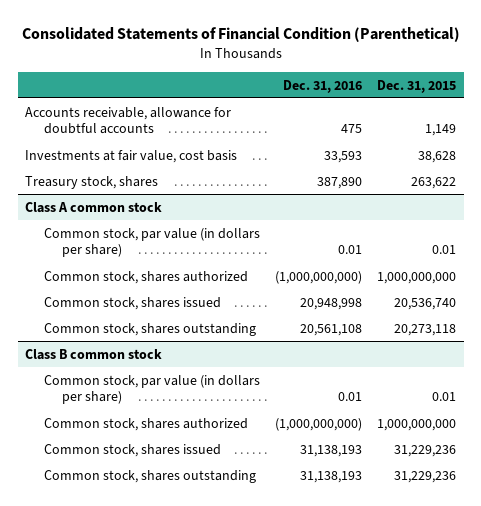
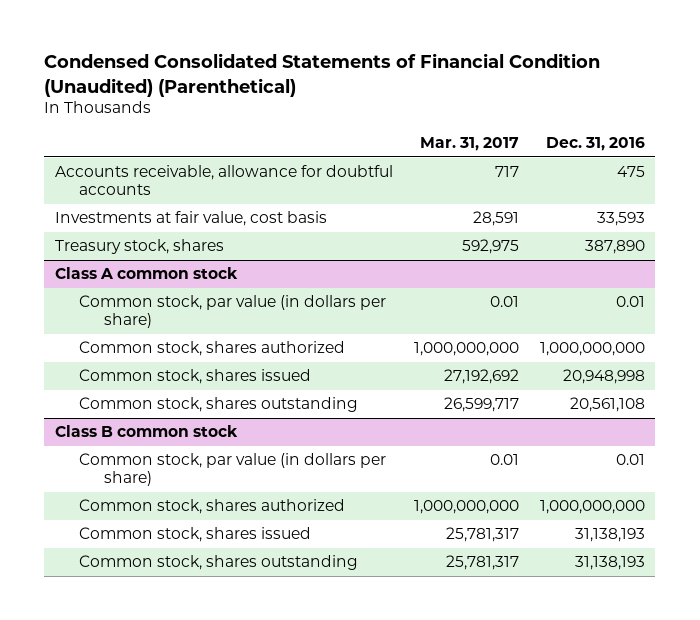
[21,27,460,43] Consolidated Statements of Financial Condition (Parenthetical) -> [44,53,601,97] Condensed Consolidated Statements of Financial Condition (Unaudited) (Parenthetical)
[377,79,457,93] Dec. 31, 2015 -> none
none -> [419,137,519,152] Mar. 31, 2017
[274,270,362,284] (1,000,000,000) -> [539,342,645,357] 1,000,000,000
[274,417,362,431] (1,000,000,000) -> [539,500,645,515] 1,000,000,000

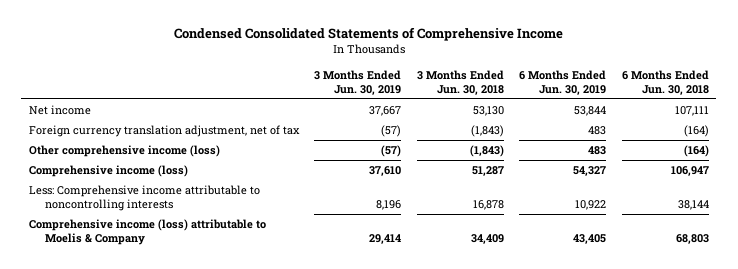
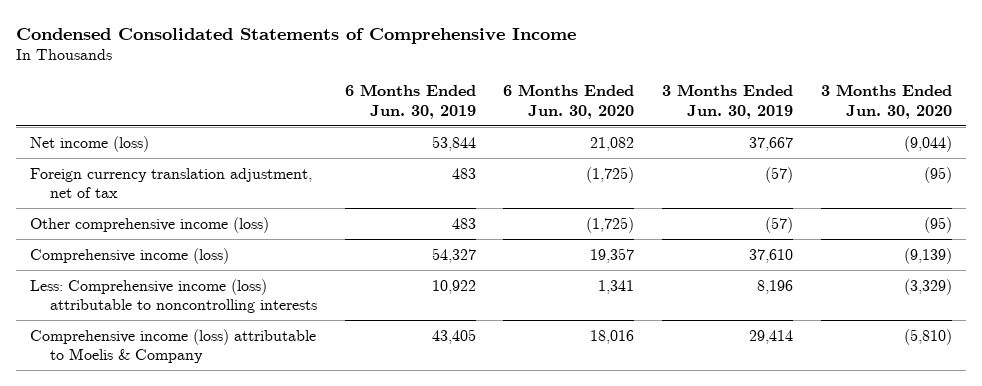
[416,69,504,95] 3 Months Ended Jun. 30, 2018 -> none
[621,69,709,95] 6 Months Ended Jun. 30, 2018 -> none
none -> [503,84,635,119] 6 Months Ended Jun. 30, 2020
none -> [821,84,953,119] 3 Months Ended Jun. 30, 2020
[28,104,91,115] Net income -> [30,135,150,152] Net income (loss)
[28,184,260,212] Less: Comprehensive income attributable to noncontrolling interests -> [30,278,317,313] Less: Comprehensive income (loss) attributable to noncontrolling interests

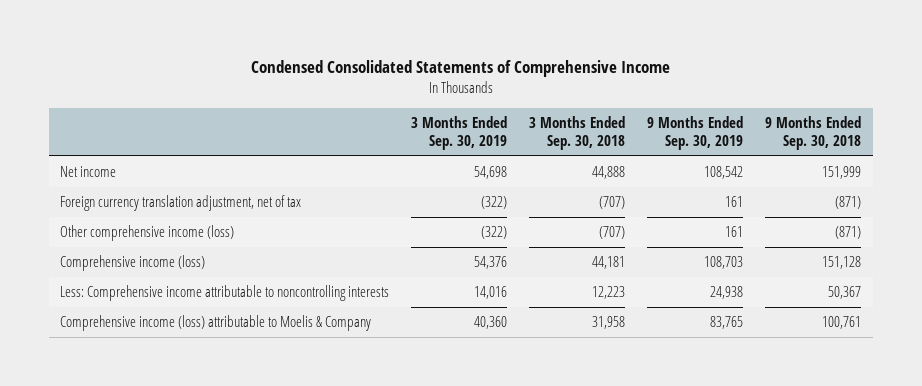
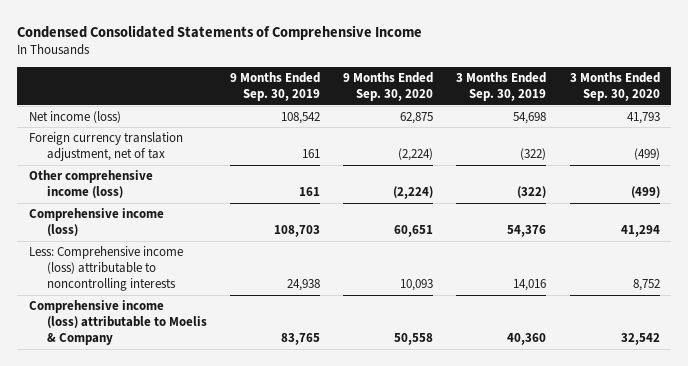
[529,115,626,150] 3 Months Ended Sep. 30, 2018 -> none
[765,115,862,150] 9 Months Ended Sep. 30, 2018 -> none
none -> [343,71,434,102] 9 Months Ended Sep. 30, 2020
none -> [569,71,660,102] 3 Months Ended Sep. 30, 2020
[60,166,117,178] Net income -> [28,110,121,123] Net income (loss)
[60,285,390,302] Less: Comprehensive income attributable to noncontrolling interests -> [28,245,183,292] Less: Comprehensive income (loss) attributable to noncontrolling interests

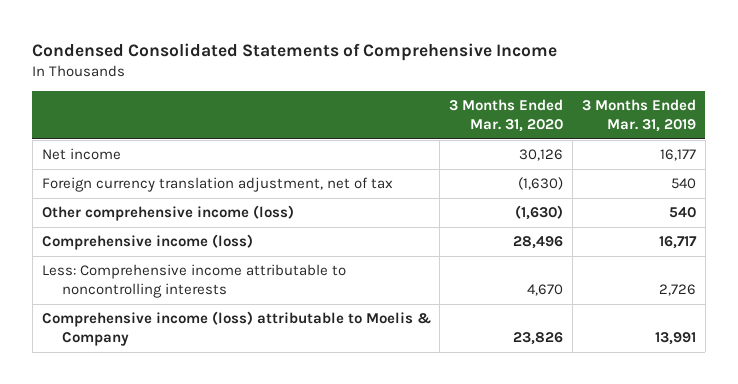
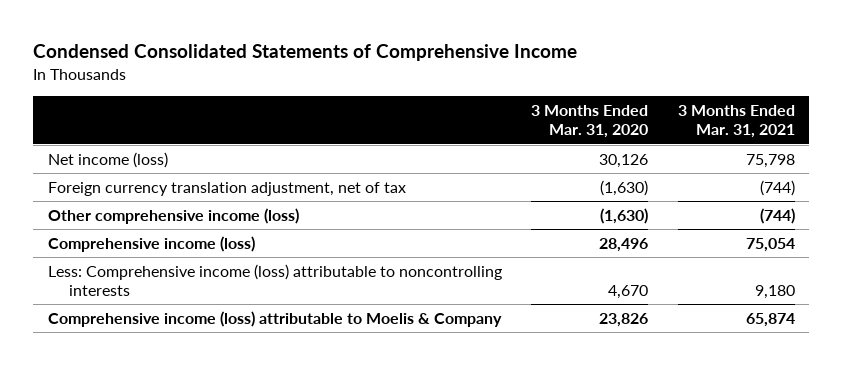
[581,99,696,133] 3 Months Ended Mar. 31, 2019 -> none
none -> [677,105,795,139] 3 Months Ended Mar. 31, 2021
[41,148,121,161] Net income -> [47,151,168,168] Net income (loss)
[41,264,346,299] Less: Comprehensive income attributable to noncontrolling interests -> [47,263,502,297] Less: Comprehensive income (loss) attributable to noncontrolling interests

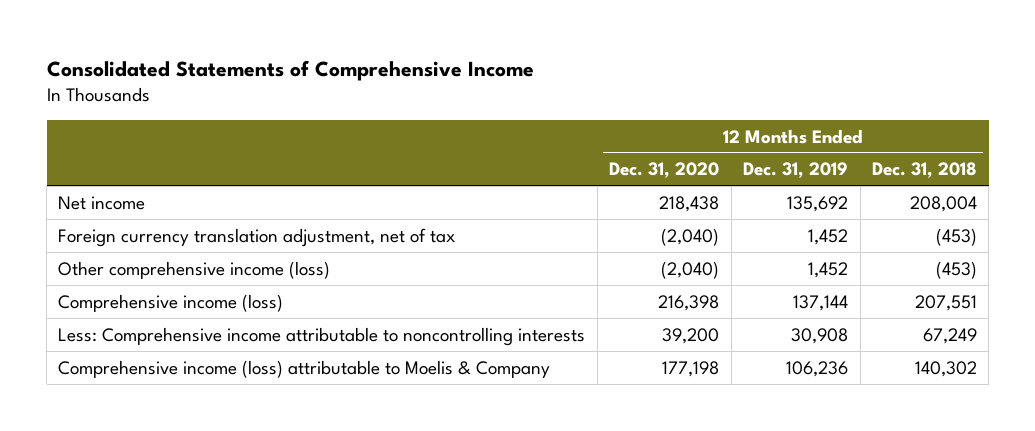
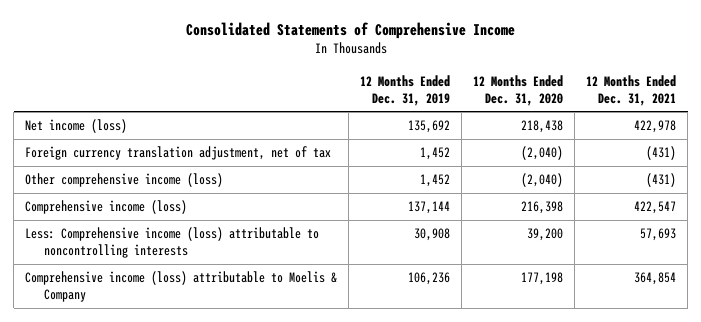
[872,162,978,179] Dec. 31, 2018 -> none
none -> [586,74,677,106] 12 Months Ended Dec. 31, 2021
[58,195,146,210] Net income -> [25,119,128,134] Net income (loss)
[58,326,586,346] Less: Comprehensive income attributable to noncontrolling interests -> [25,227,320,259] Less: Comprehensive income (loss) attributable to noncontrolling interests

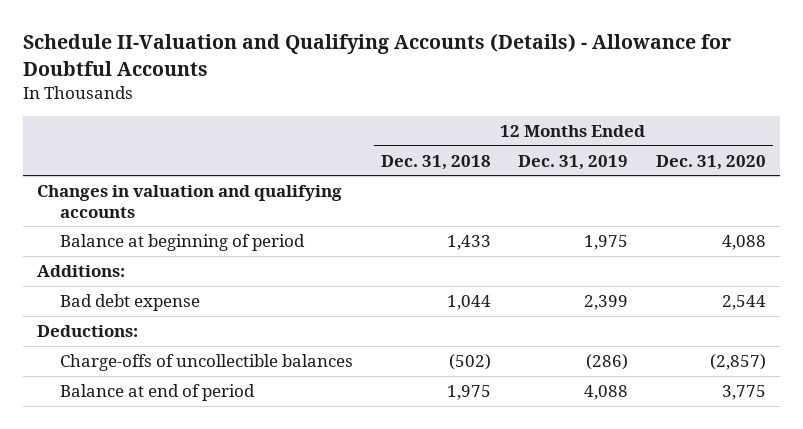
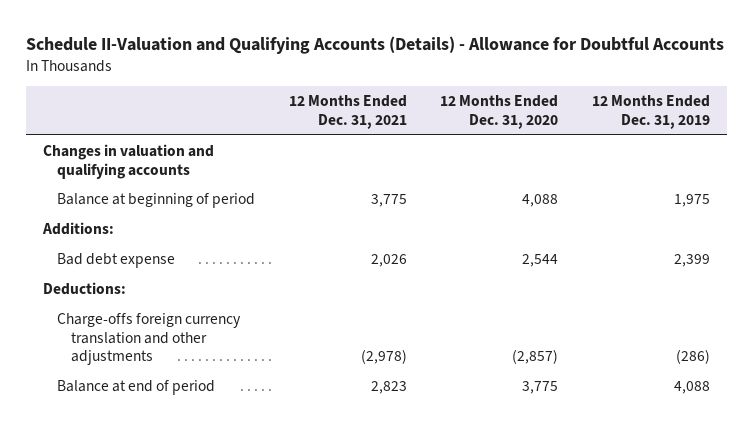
[380,154,491,170] Dec. 31, 2018 -> none
none -> [288,95,407,129] 12 Months Ended Dec. 31, 2021
[60,353,354,371] Charge-offs of uncollectible balances -> [56,312,241,366] Charge-offs foreign currency translation and other adjustments

